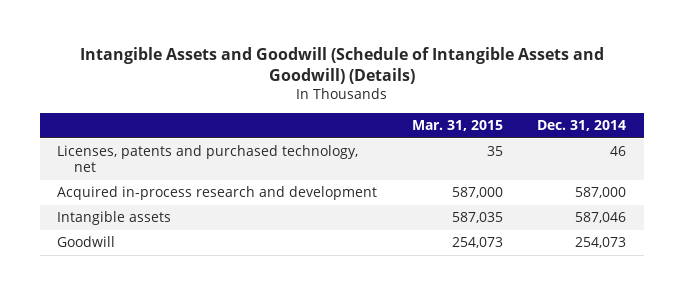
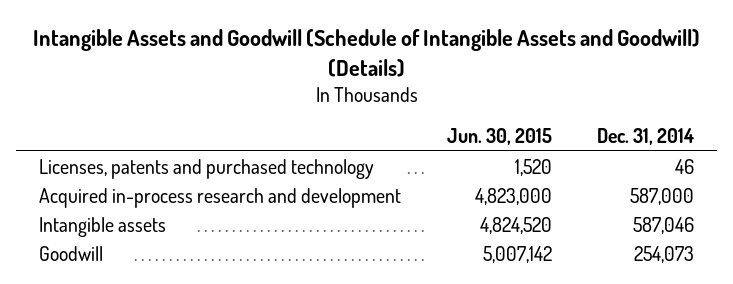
[411,120,503,132] Mar. 31, 2015 -> none
none -> [446,128,552,146] Jun. 30, 2015
[56,145,358,173] Licenses, patents and purchased technology, net -> [39,158,375,179] Licenses, patents and purchased technology

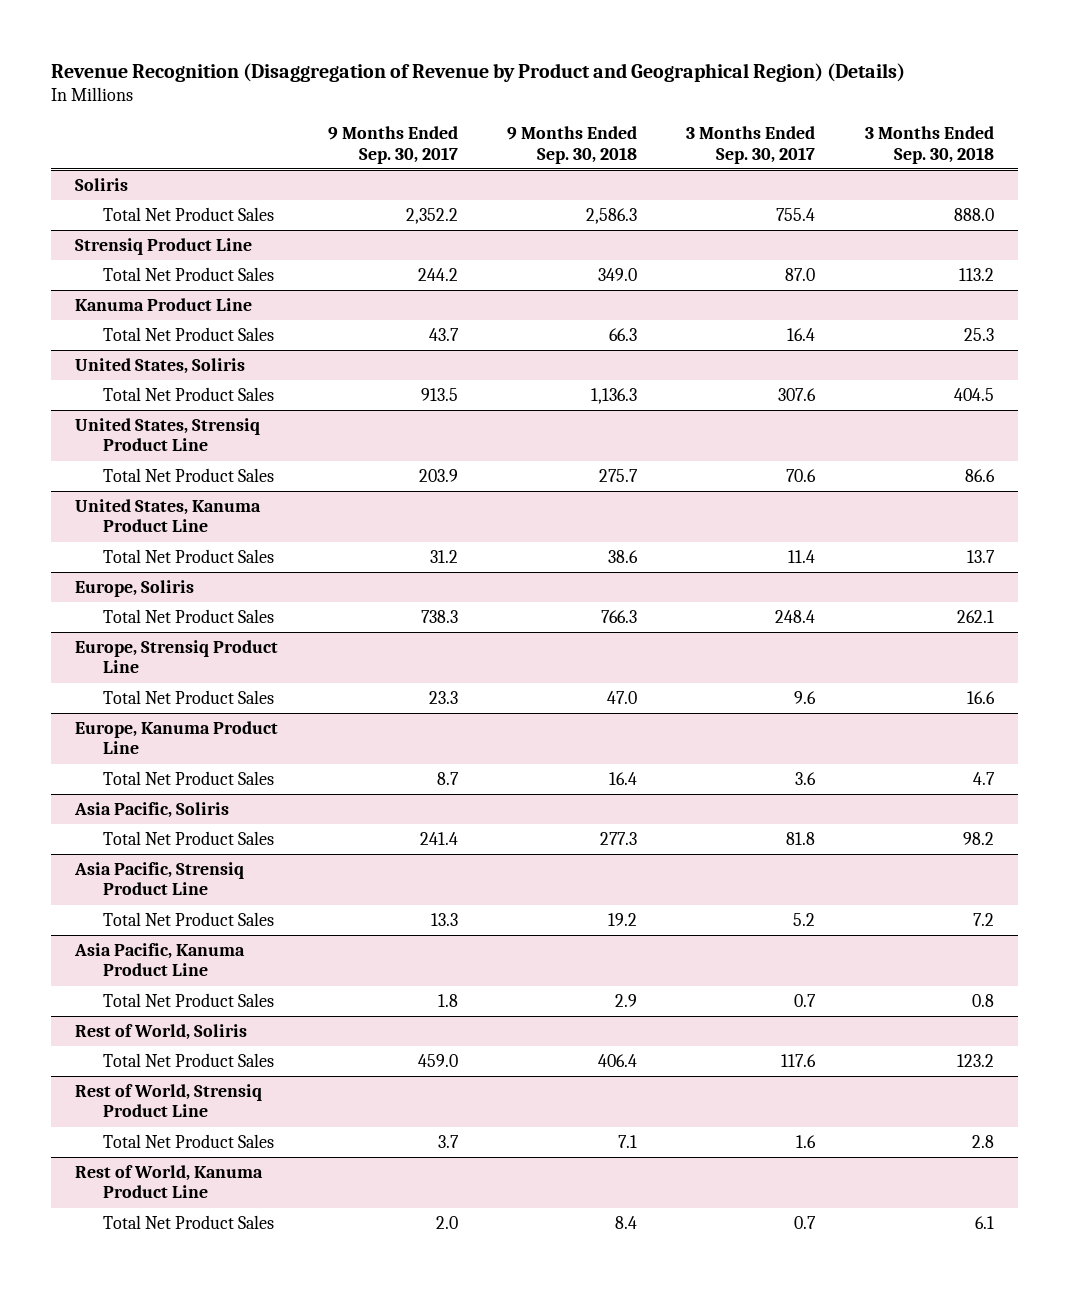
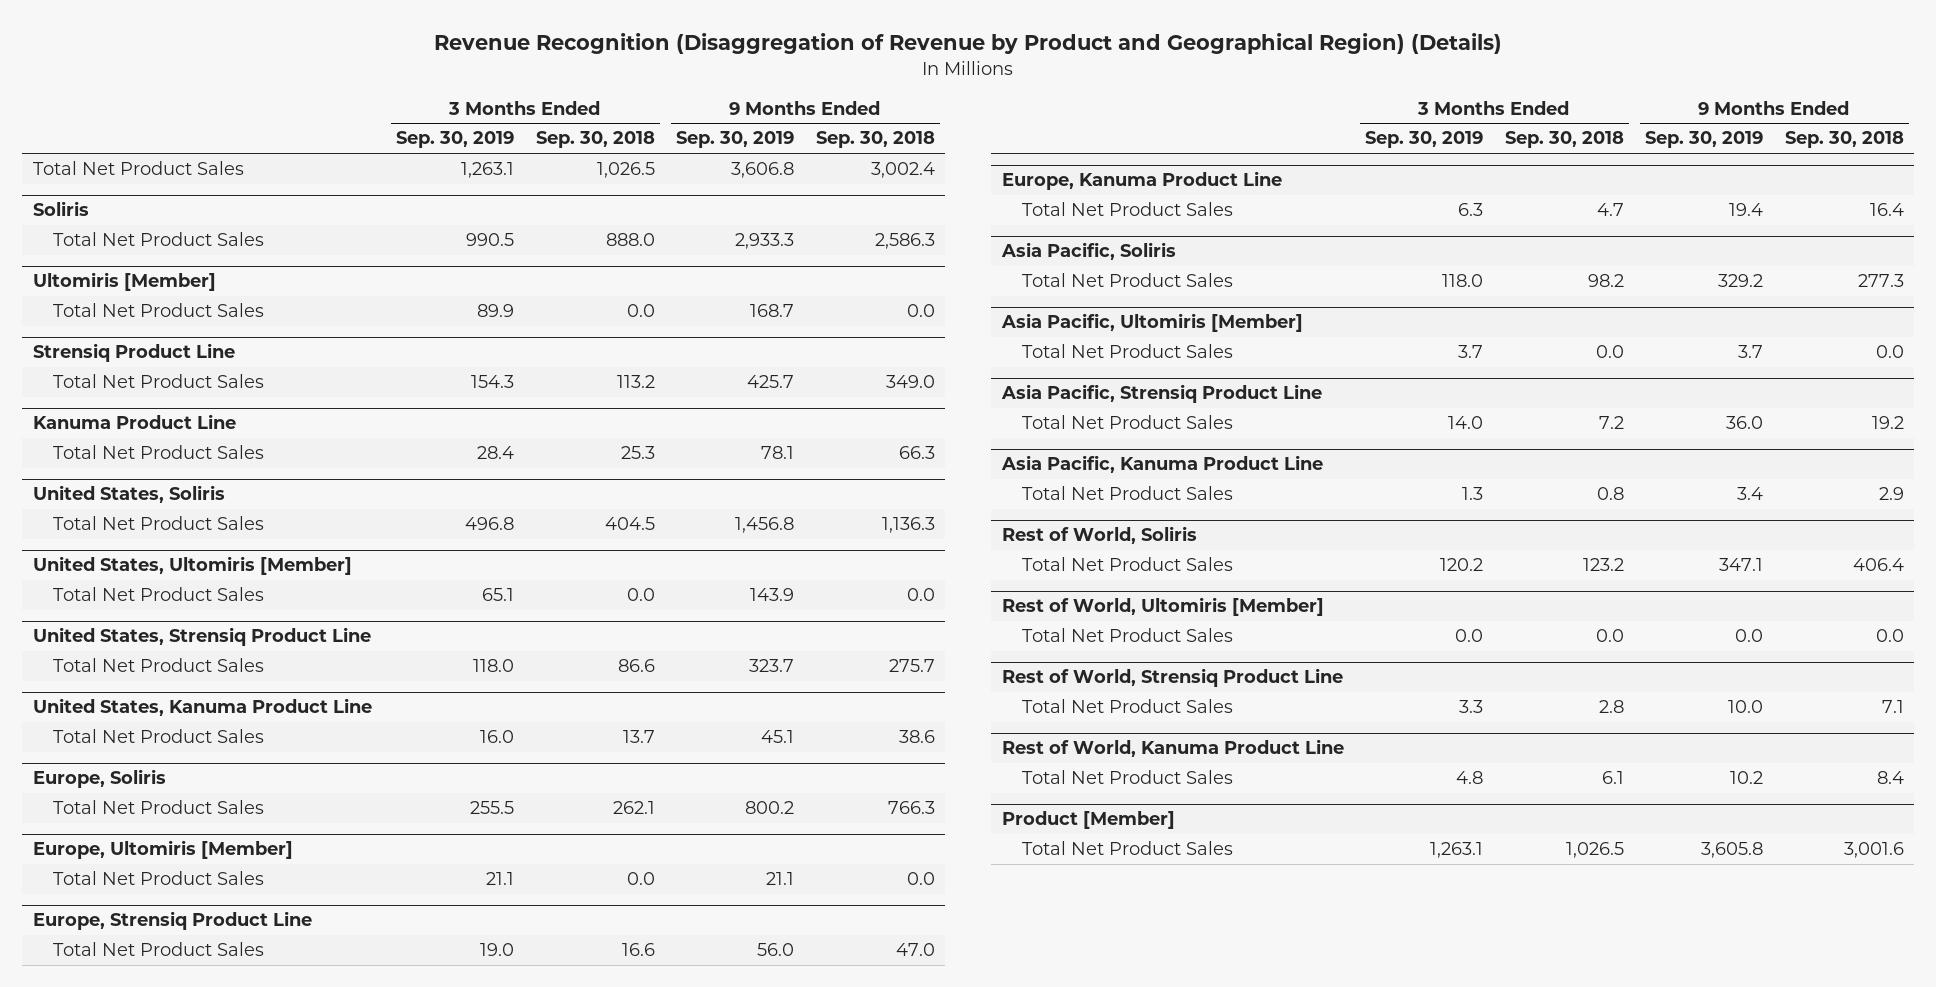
[327,126,458,164] 9 Months Ended Sep. 30, 2017 -> none
[686,126,816,164] 3 Months Ended Sep. 30, 2017 -> none
none -> [396,131,515,149] Sep. 30, 2019
none -> [676,131,795,149] Sep. 30, 2019
none -> [32,161,244,176] Total Net Product Sales
none -> [32,272,216,292] Ultomiris [Member]
none -> [52,303,264,318] Total Net Product Sales
none -> [32,556,352,576] United States, Ultomiris [Member]
none -> [52,587,264,602] Total Net Product Sales
none -> [32,840,293,860] Europe, Ultomiris [Member]
none -> [52,871,264,886] Total Net Product Sales
none -> [1000,313,1303,333] Asia Pacific, Ultomiris [Member]
none -> [1021,344,1233,359] Total Net Product Sales
none -> [1001,597,1324,617] Rest of World, Ultomiris [Member]
none -> [1021,628,1233,643] Total Net Product Sales
none -> [1001,811,1175,830] Product [Member]
none -> [1021,841,1233,856] Total Net Product Sales

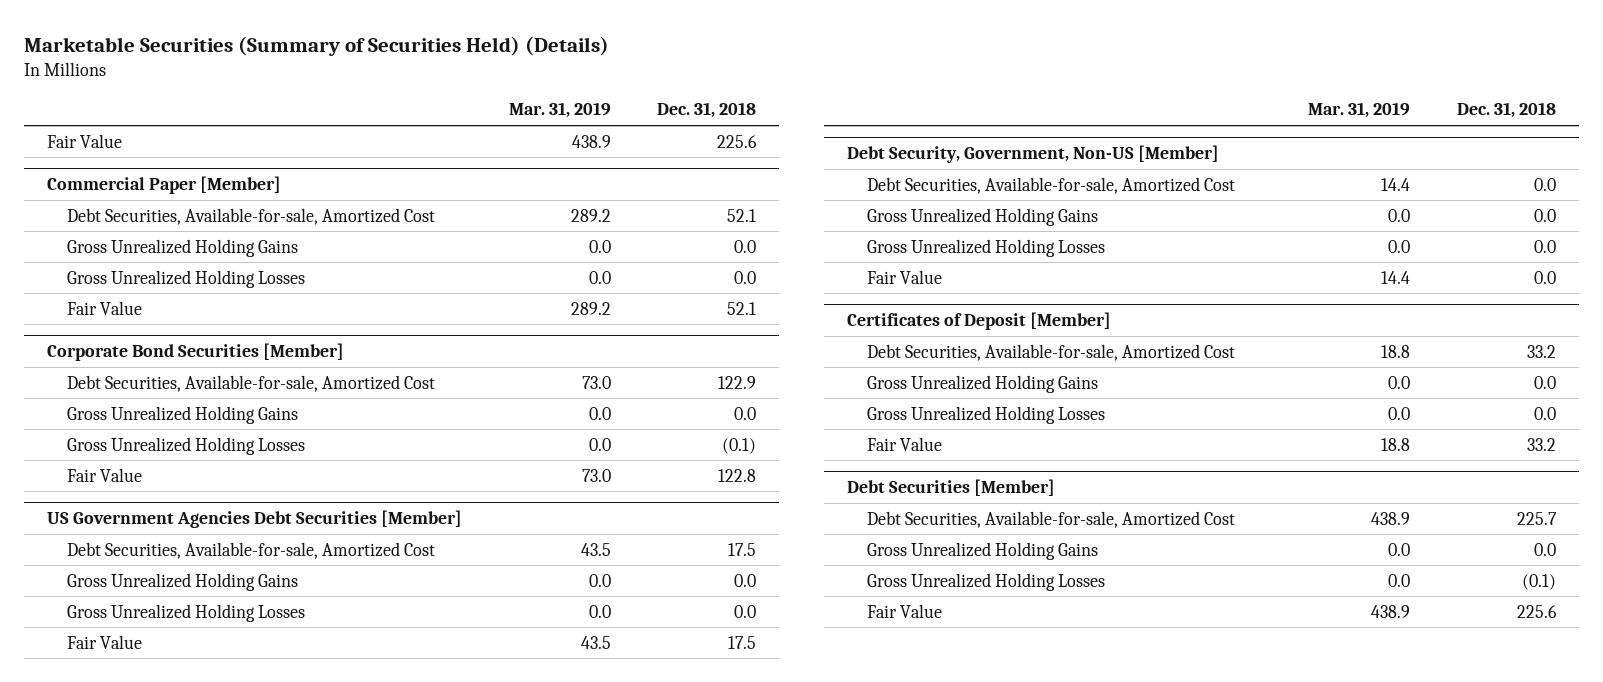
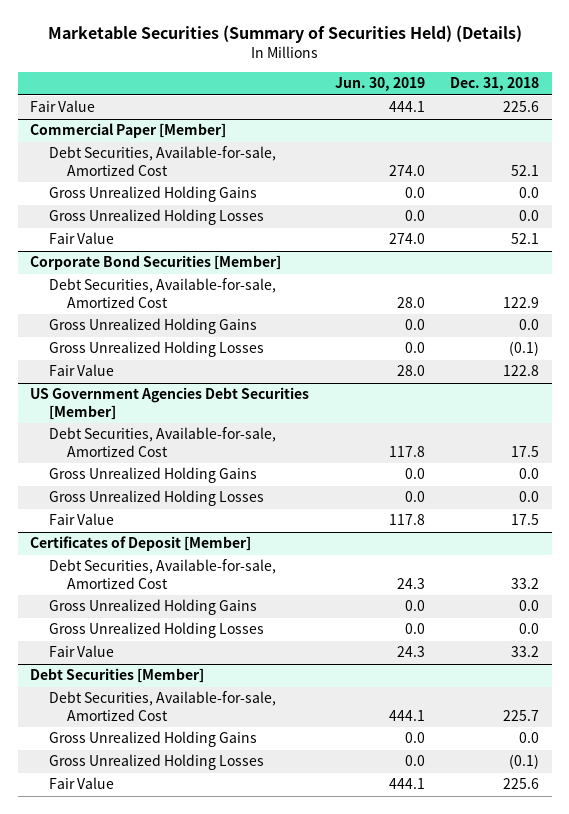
[508,102,611,119] Mar. 31, 2019 -> none
none -> [334,77,425,92] Jun. 30, 2019
[847,145,1220,164] Debt Security, Government, Non-US [Member] -> none
[867,176,1236,194] Debt Securities, Available-for-sale, Amortized Cost -> none
[867,207,1099,226] Gross Unrealized Holding Gains -> none
[867,238,1106,257] Gross Unrealized Holding Losses -> none
[867,269,943,284] Fair Value -> none

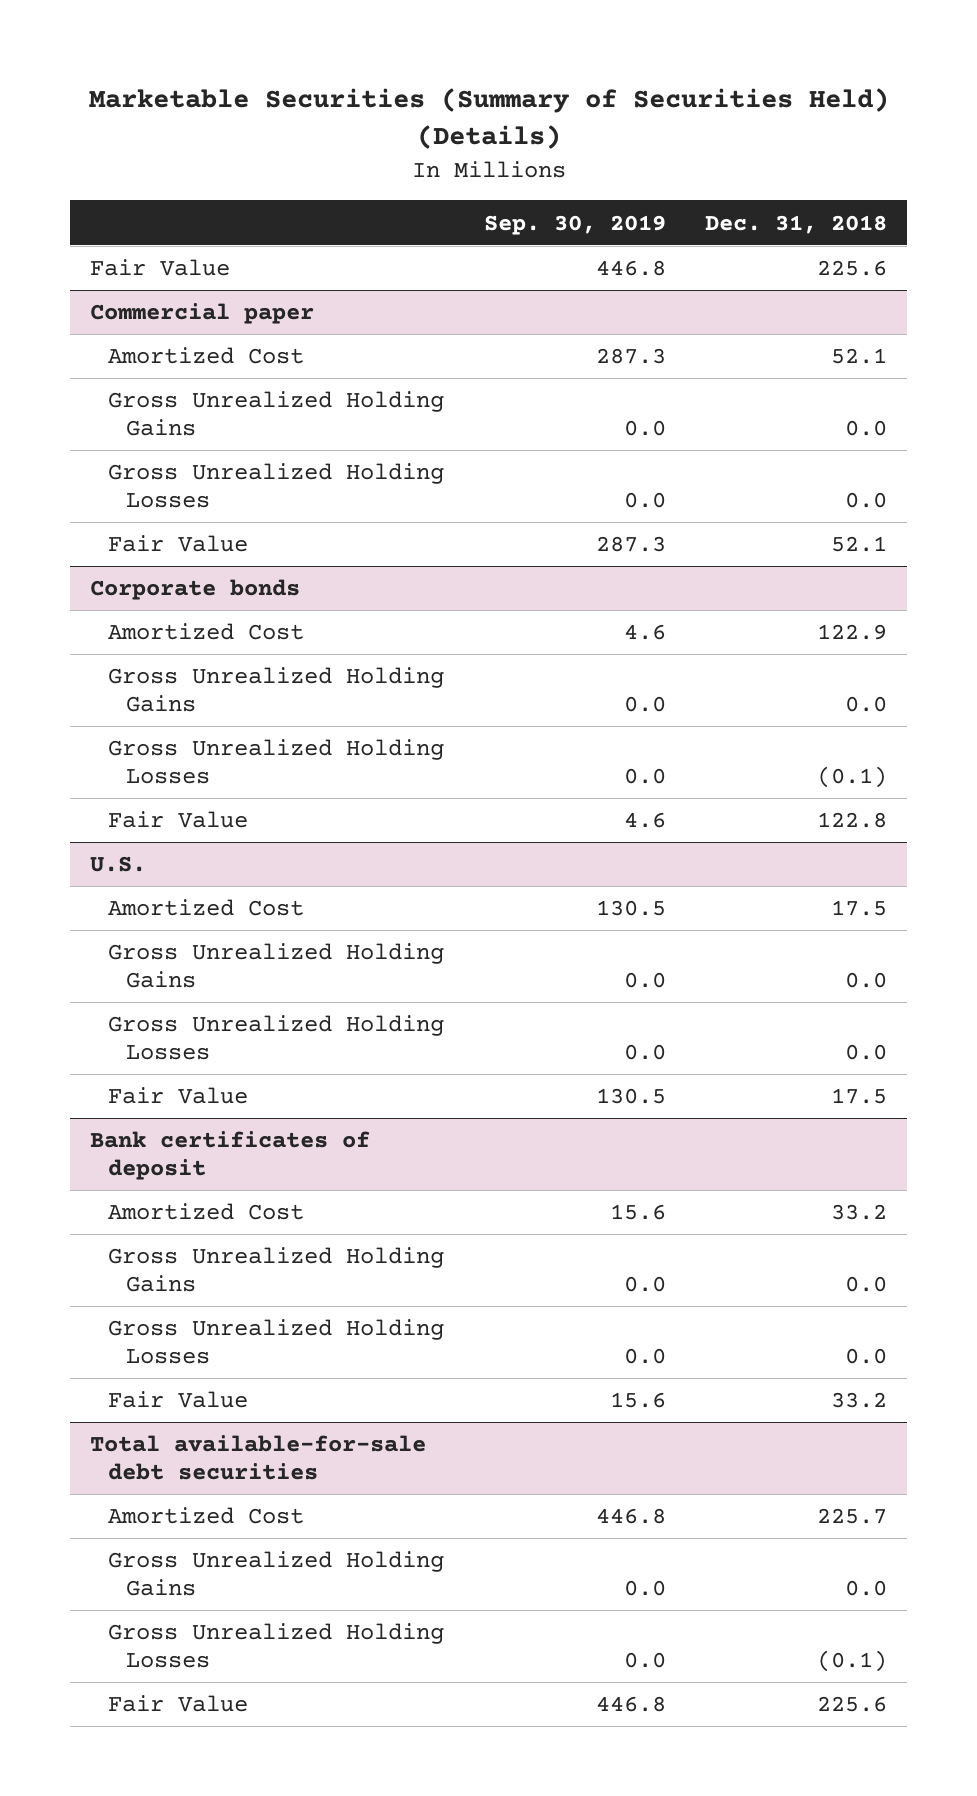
[334,77,425,92] Jun. 30, 2019 -> none
none -> [483,214,666,235] Sep. 30, 2019
[30,123,227,139] Commercial Paper [Member] -> [89,303,314,325] Commercial paper
[48,146,276,177] Debt Securities, Available-for-sale, Amortized Cost -> [107,347,304,365] Amortized Cost
[30,255,282,271] Corporate Bond Securities [Member] -> [89,579,300,601] Corporate bonds
[48,278,276,309] Debt Securities, Available-for-sale, Amortized Cost -> [107,623,304,641] Amortized Cost
[30,387,310,421] US Government Agencies Debt Securities [Member] -> [89,856,146,873] U.S.
[48,427,276,458] Debt Securities, Available-for-sale, Amortized Cost -> [107,899,304,917] Amortized Cost
[30,536,252,552] Certificates of Deposit [Member] -> [89,1131,370,1180] Bank certificates of deposit
[48,559,276,590] Debt Securities, Available-for-sale, Amortized Cost -> [107,1203,304,1221] Amortized Cost
[30,668,205,684] Debt Securities [Member] -> [89,1435,426,1480] Total available-for-sale debt securities
[48,691,276,722] Debt Securities, Available-for-sale, Amortized Cost -> [107,1507,304,1525] Amortized Cost

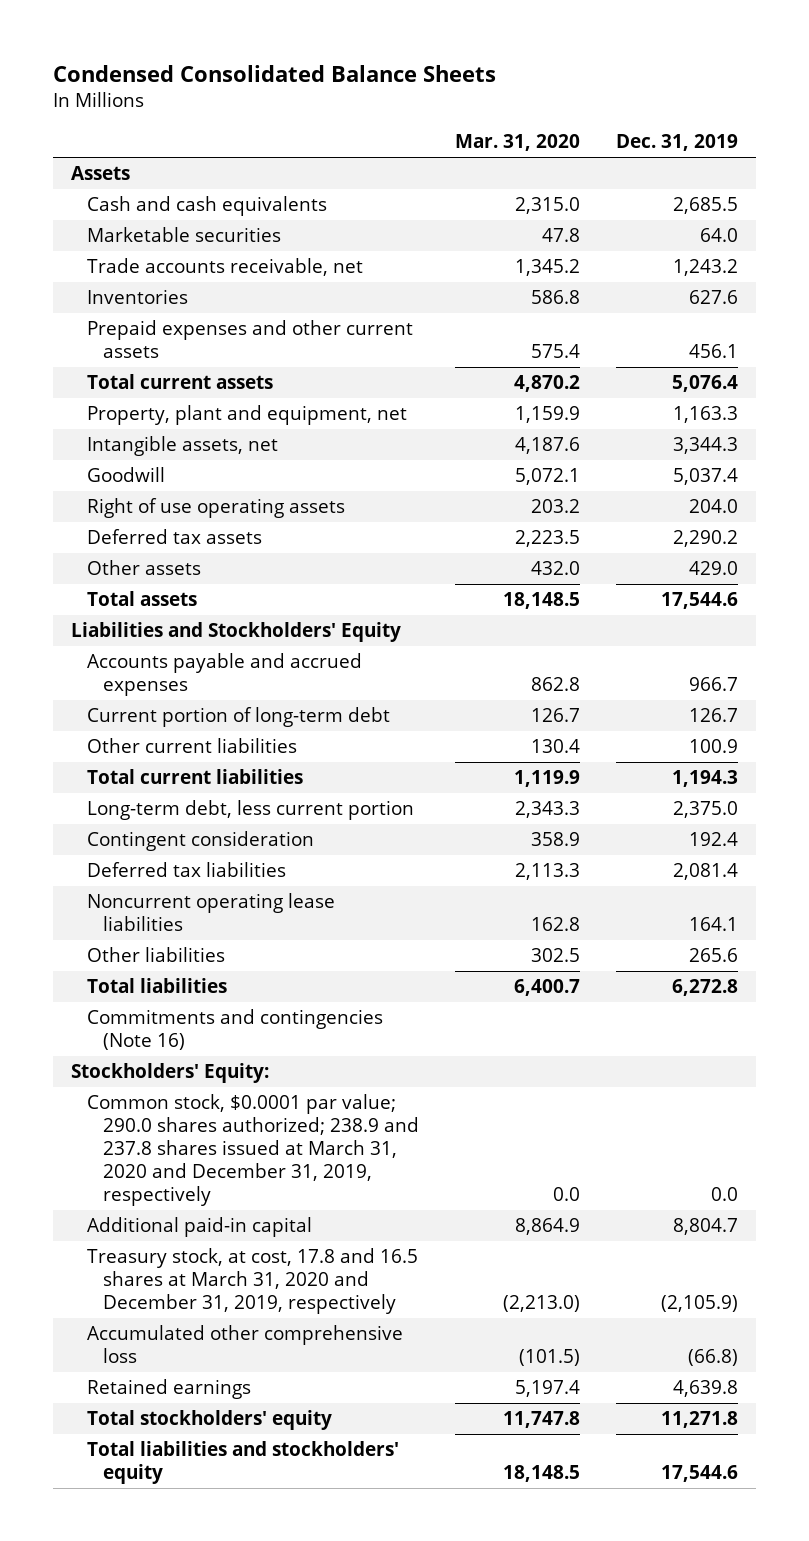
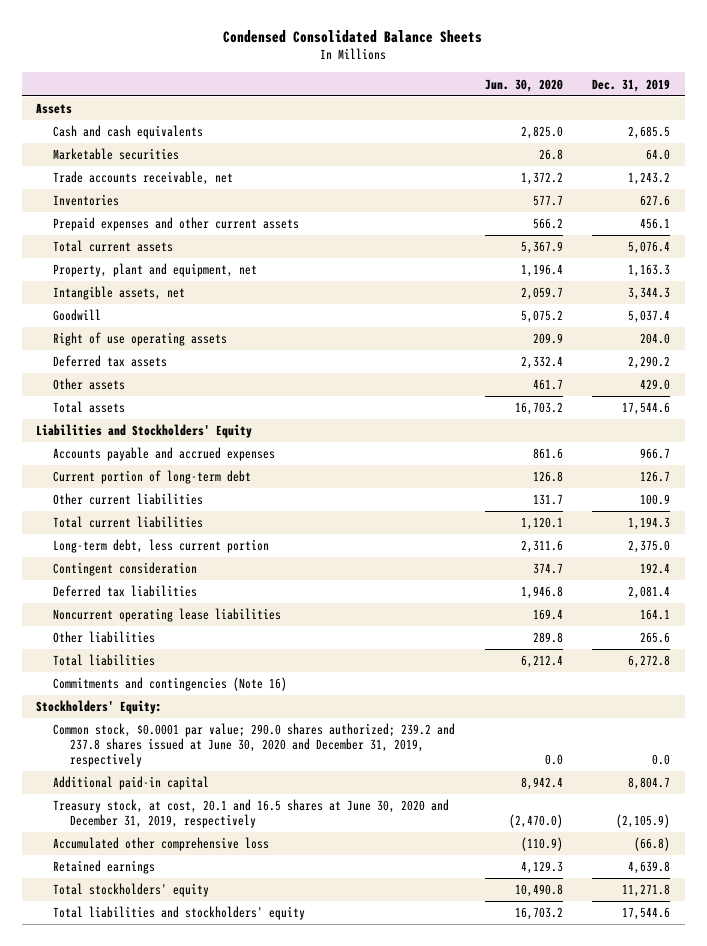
[454,134,580,152] Mar. 31, 2020 -> none
none -> [484,78,563,92] Jun. 30, 2020
[87,1094,419,1206] Common stock, $0.0001 par value; 290.0 shares authorized; 238.9 and 237.8 shares issued at March 31, 2020 and December 31, 2019, respectively -> [53,723,456,768] Common stock, $0.0001 par value; 290.0 shares authorized; 239.2 and 237.8 shares issued at June 30, 2020 and December 31, 2019, respectively
[87,1248,419,1314] Treasury stock, at cost, 17.8 and 16.5 shares at March 31, 2020 and December 31, 2019, respectively -> [53,799,450,829] Treasury stock, at cost, 20.1 and 16.5 shares at June 30, 2020 and December 31, 2019, respectively

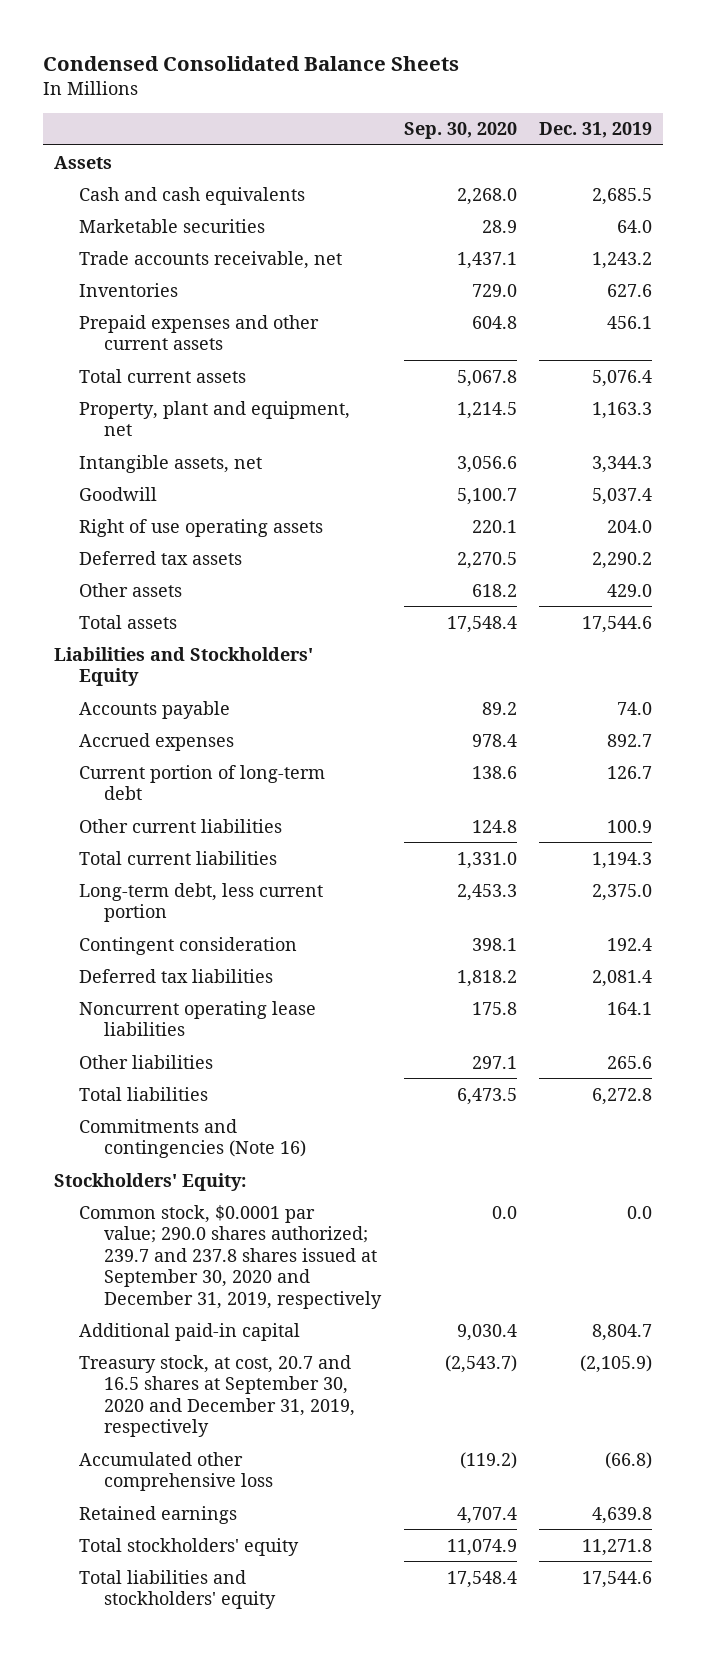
[484,78,563,92] Jun. 30, 2020 -> none
none -> [403,122,517,140] Sep. 30, 2020
[53,447,276,462] Accounts payable and accrued expenses -> none
none -> [79,700,231,719] Accounts payable
none -> [79,732,235,751] Accrued expenses
[53,723,456,768] Common stock, $0.0001 par value; 290.0 shares authorized; 239.2 and 237.8 shares issued at June 30, 2020 and December 31, 2019, respectively -> [79,1204,383,1309] Common stock, $0.0001 par value; 290.0 shares authorized; 239.7 and 237.8 shares issued at September 30, 2020 and December 31, 2019, respectively
[53,799,450,829] Treasury stock, at cost, 20.1 and 16.5 shares at June 30, 2020 and December 31, 2019, respectively -> [79,1354,356,1438] Treasury stock, at cost, 20.7 and 16.5 shares at September 30, 2020 and December 31, 2019, respectively

